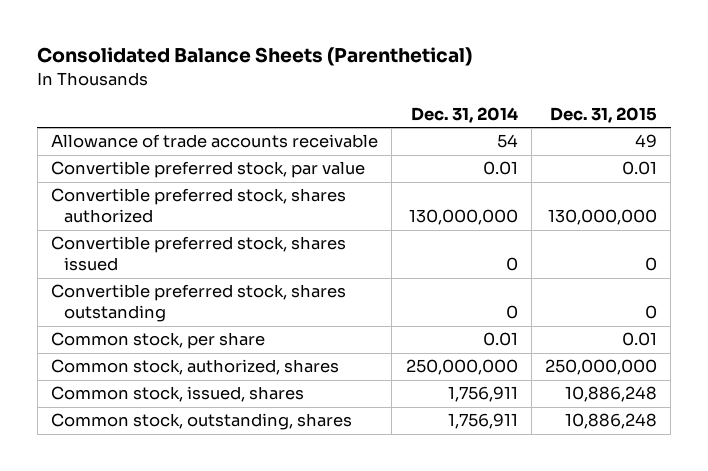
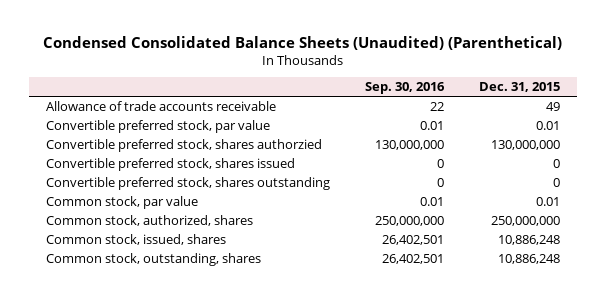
[37,47,473,67] Consolidated Balance Sheets (Parenthetical) -> [42,35,562,50] Condensed Consolidated Balance Sheets (Unaudited) (Parenthetical)
[410,107,518,124] Dec. 31, 2014 -> none
none -> [364,81,445,94] Sep. 30, 2016
[50,188,346,224] Convertible preferred stock, shares authorized -> [45,139,322,153] Convertible preferred stock, shares authorzied
[50,332,265,350] Common stock, per share -> [45,196,198,210] Common stock, par value

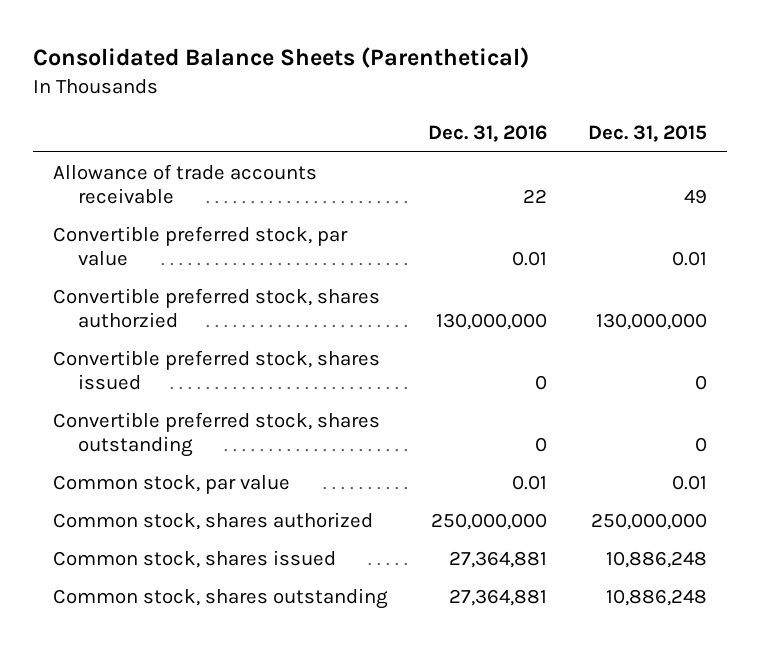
[42,35,562,50] Condensed Consolidated Balance Sheets (Unaudited) (Parenthetical) -> [32,46,529,68] Consolidated Balance Sheets (Parenthetical)
[364,81,445,94] Sep. 30, 2016 -> none
none -> [428,124,548,142] Dec. 31, 2016
[45,215,253,227] Common stock, authorized, shares -> [53,511,374,530] Common stock, shares authorized
[45,234,226,246] Common stock, issued, shares -> [53,549,337,568] Common stock, shares issued
[45,253,261,267] Common stock, outstanding, shares -> [53,587,389,609] Common stock, shares outstanding

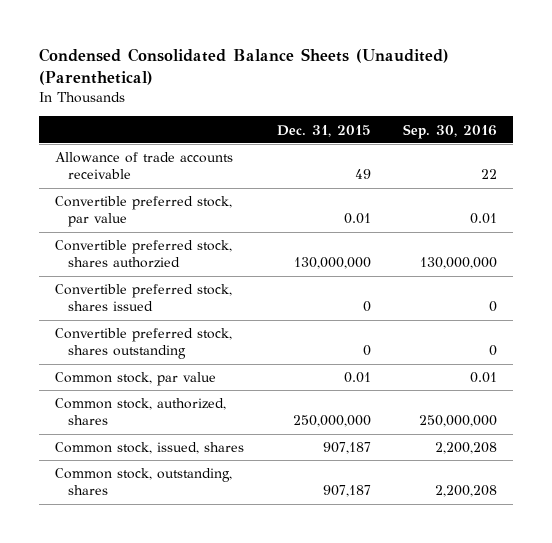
[32,46,529,68] Consolidated Balance Sheets (Parenthetical) -> [39,48,450,86] Condensed Consolidated Balance Sheets (Unaudited) (Parenthetical)
[428,124,548,142] Dec. 31, 2016 -> none
none -> [402,123,497,139] Sep. 30, 2016
[53,511,374,530] Common stock, shares authorized -> [55,398,227,426] Common stock, authorized, shares
[53,549,337,568] Common stock, shares issued -> [55,442,245,455] Common stock, issued, shares
[605,550,707,568] 10,886,248 -> [322,442,371,455] 907,187
[53,587,389,609] Common stock, shares outstanding -> [55,468,233,496] Common stock, outstanding, shares
[605,588,707,606] 10,886,248 -> [322,485,371,498] 907,187

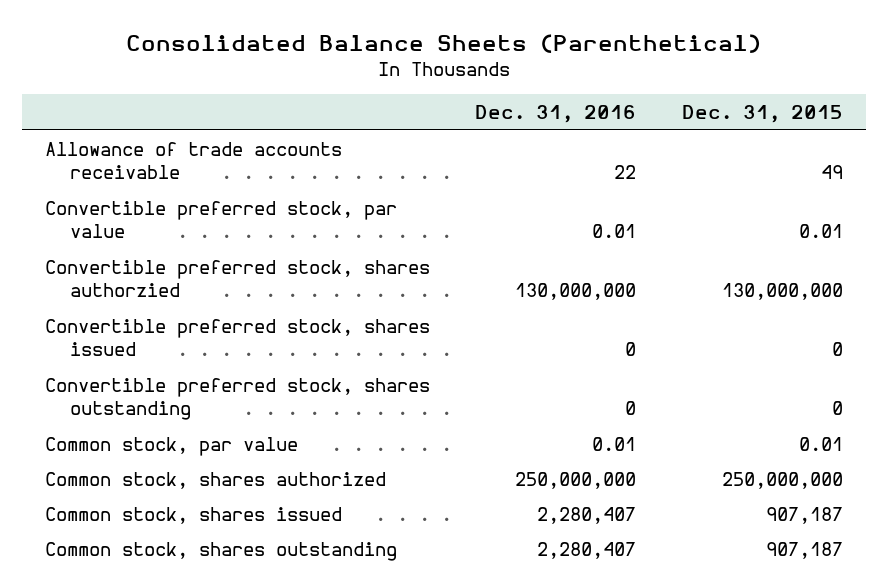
[39,48,450,86] Condensed Consolidated Balance Sheets (Unaudited) (Parenthetical) -> [125,33,761,53] Consolidated Balance Sheets (Parenthetical)
[402,123,497,139] Sep. 30, 2016 -> none
none -> [475,105,637,124] Dec. 31, 2016
[55,398,227,426] Common stock, authorized, shares -> [44,471,386,489] Common stock, shares authorized
[55,442,245,455] Common stock, issued, shares -> [44,506,342,524] Common stock, shares issued
[55,468,233,496] Common stock, outstanding, shares -> [44,541,397,561] Common stock, shares outstanding

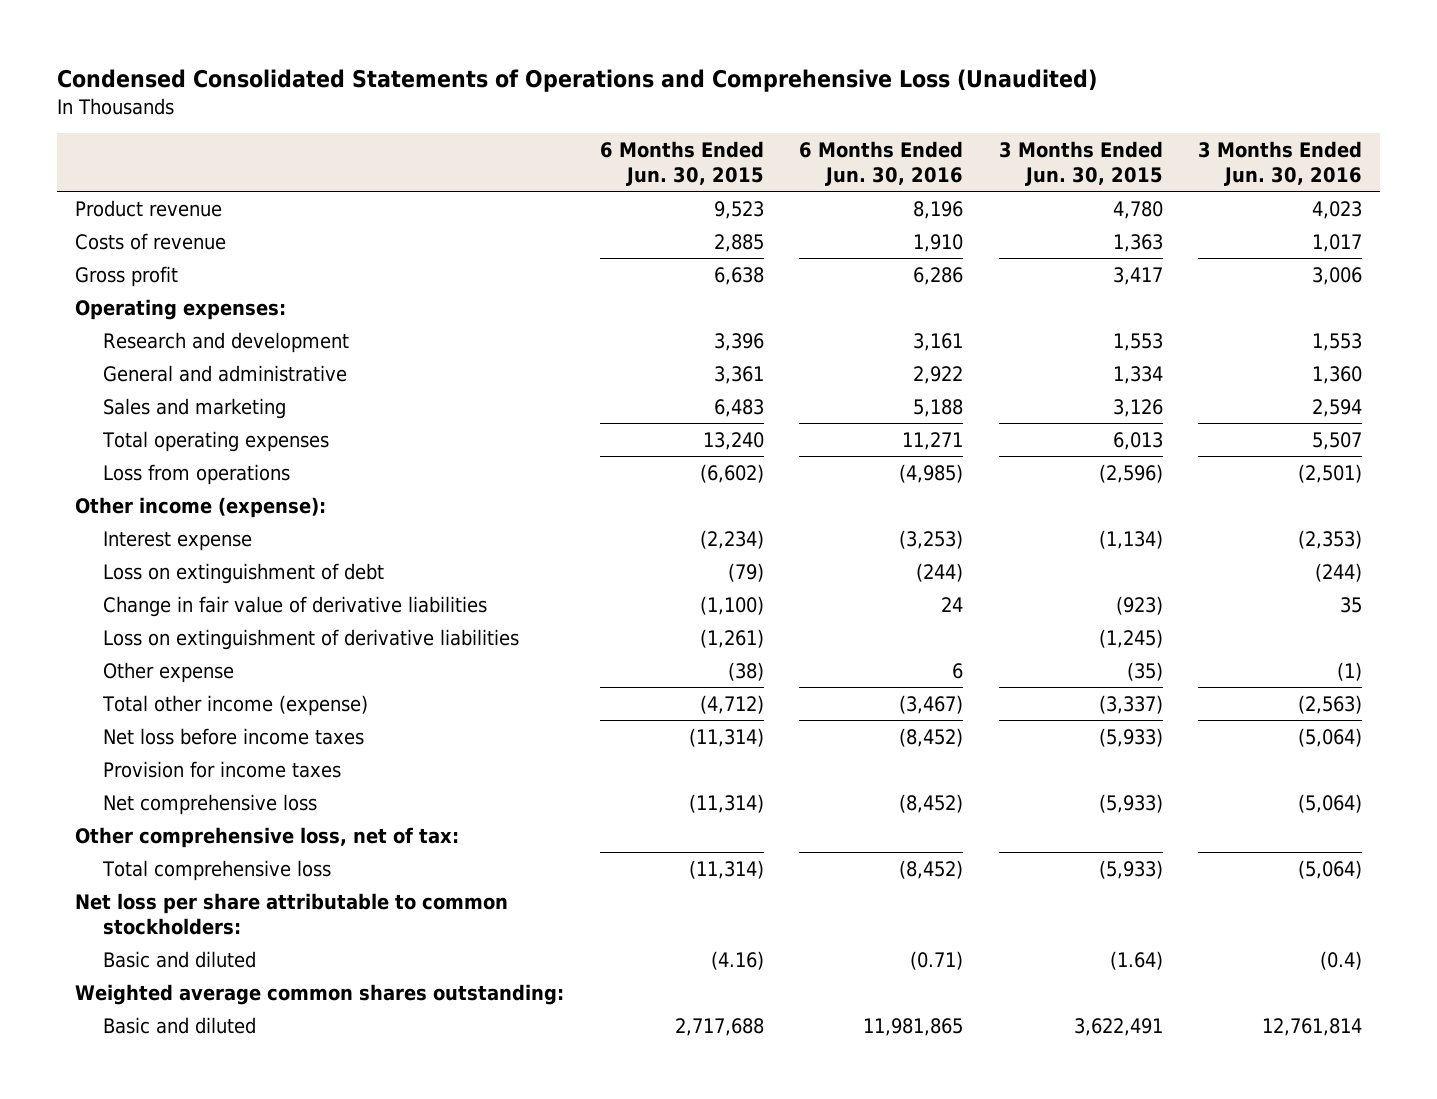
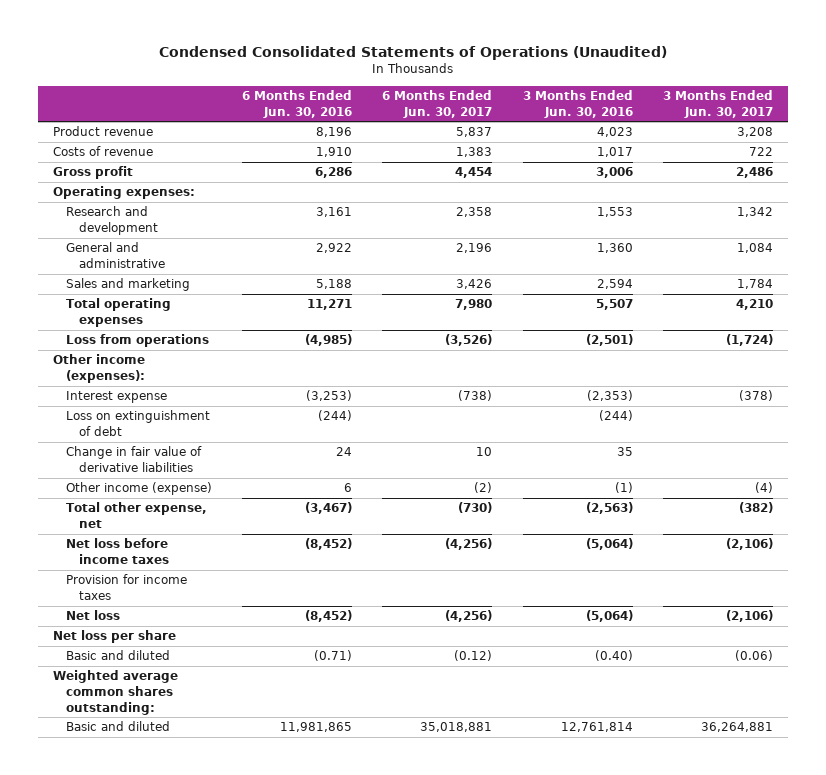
[57,69,1098,93] Condensed Consolidated Statements of Operations and Comprehensive Loss (Unaudited) -> [158,45,667,60] Condensed Consolidated Statements of Operations (Unaudited)
[599,140,764,186] 6 Months Ended Jun. 30, 2015 -> none
[998,140,1163,186] 3 Months Ended Jun. 30, 2015 -> none
none -> [382,89,493,118] 6 Months Ended Jun. 30, 2017
none -> [662,89,773,118] 3 Months Ended Jun. 30, 2017
[75,496,327,518] Other income (expense): -> [53,354,146,384] Other income (expenses):
[103,628,520,650] Loss on extinguishment of derivative liabilities -> none
[103,661,235,683] Other expense -> [65,482,212,496] Other income (expense)
[102,694,369,716] Total other income (expense) -> [65,502,207,529] Total other expense, net
[103,793,318,815] Net comprehensive loss -> none
[75,826,460,848] Other comprehensive loss, net of tax: -> none
[102,859,332,881] Total comprehensive loss -> [65,610,120,621] Net loss
[75,892,509,935] Net loss per share attributable to common stockholders: -> [53,630,177,644] Net loss per share
[1320,950,1363,970] (0.4) -> [594,650,633,662] (0.40)

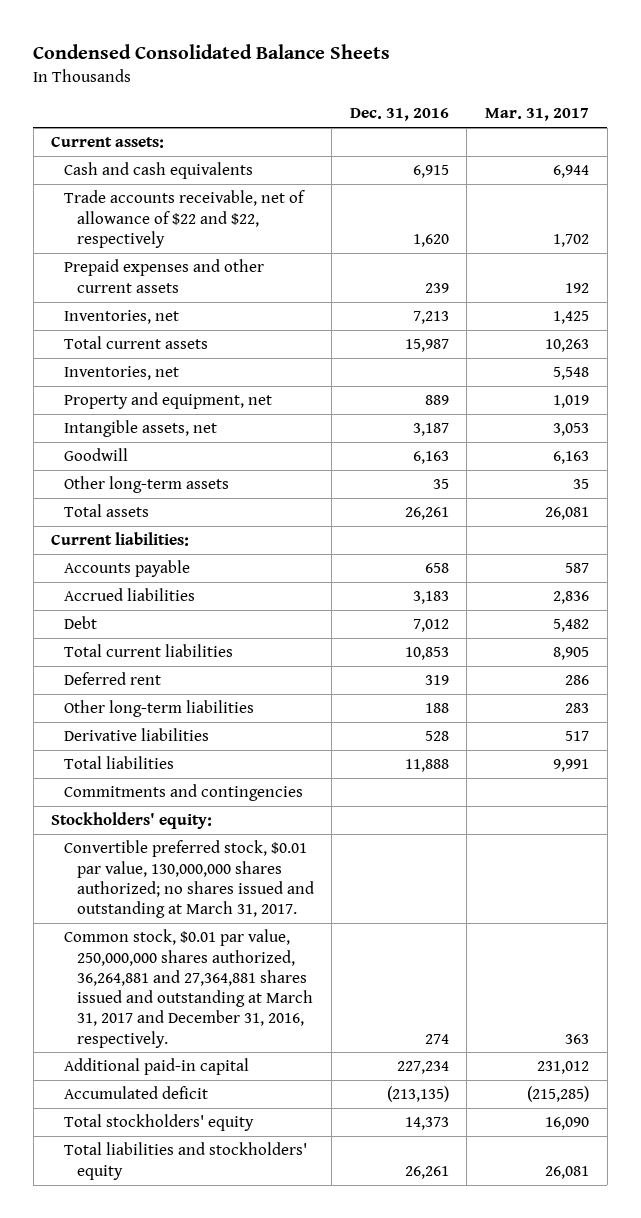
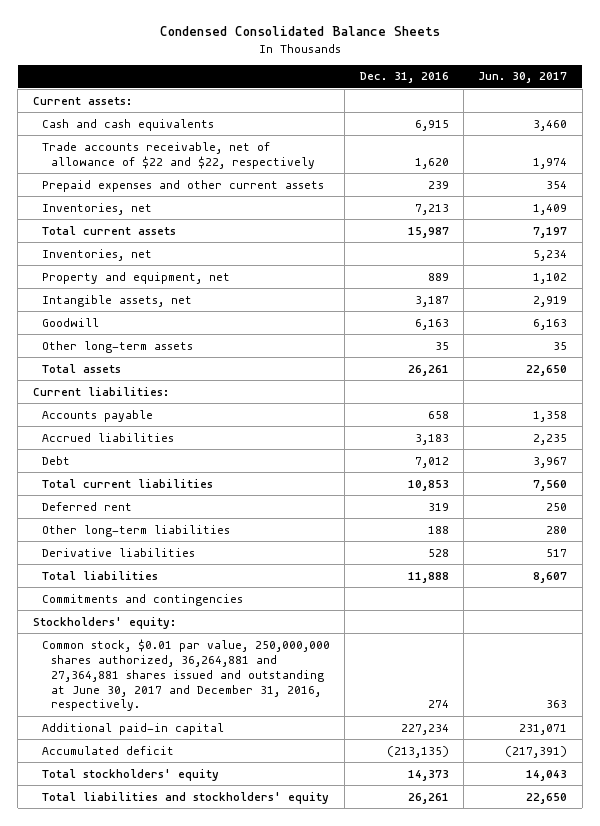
[485,108,590,122] Mar. 31, 2017 -> none
none -> [478,72,568,84] Jun. 30, 2017
[64,840,314,919] Convertible preferred stock, $0.01 par value, 130,000,000 shares authorized; no shares issued and outstanding at March 31, 2017. -> none
[64,929,313,1048] Common stock, $0.01 par value, 250,000,000 shares authorized, 36,264,881 and 27,364,881 shares issued and outstanding at March 31, 2017 and December 31, 2016, respectively. -> [41,638,330,712] Common stock, $0.01 par value, 250,000,000 shares authorized, 36,264,881 and 27,364,881 shares issued and outstanding at June 30, 2017 and December 31, 2016, respectively.

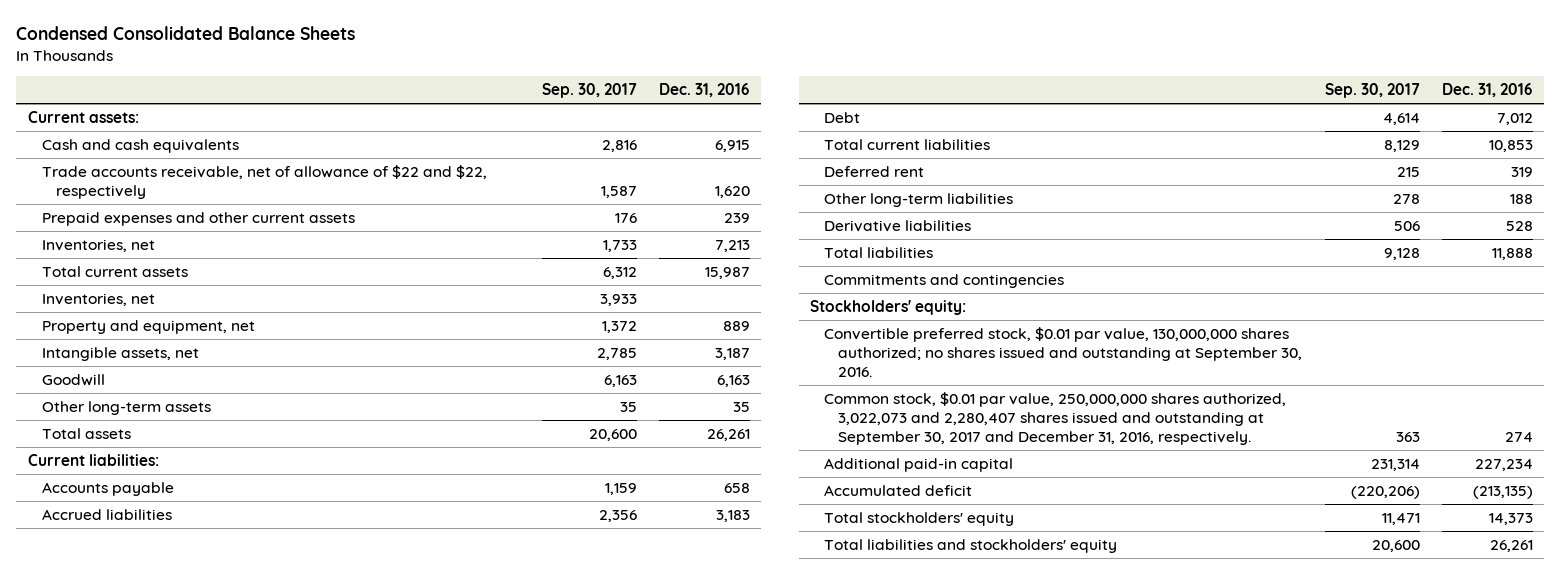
[478,72,568,84] Jun. 30, 2017 -> none
none -> [541,83,637,99] Sep. 30, 2017
none -> [824,327,1303,377] Convertible preferred stock, $0.01 par value, 130,000,000 shares authorized; no shares issued and outstanding at September 30, 2016.
[41,638,330,712] Common stock, $0.01 par value, 250,000,000 shares authorized, 36,264,881 and 27,364,881 shares issued and outstanding at June 30, 2017 and December 31, 2016, respectively. -> [824,392,1287,445] Common stock, $0.01 par value, 250,000,000 shares authorized, 3,022,073 and 2,280,407 shares issued and outstanding at September 30, 2017 and December 31, 2016, respectively.

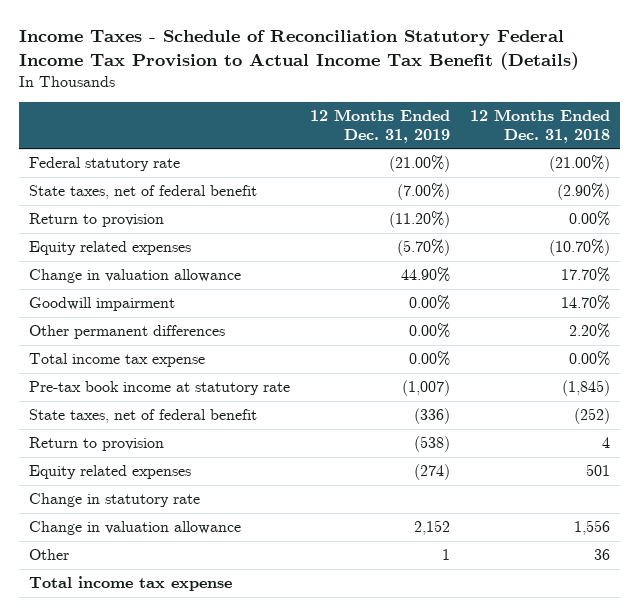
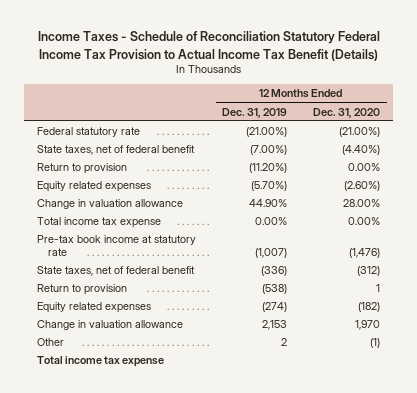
[470,109,611,143] 12 Months Ended Dec. 31, 2018 -> none
none -> [313,107,381,118] Dec. 31, 2020
[28,297,175,312] Goodwill impairment -> none
[28,325,225,340] Other permanent differences -> none
[28,493,200,508] Change in statutory rate -> none
[413,520,450,536] 2,152 -> [262,320,288,331] 2,153
[441,549,450,561] 1 -> [281,338,288,347] 2

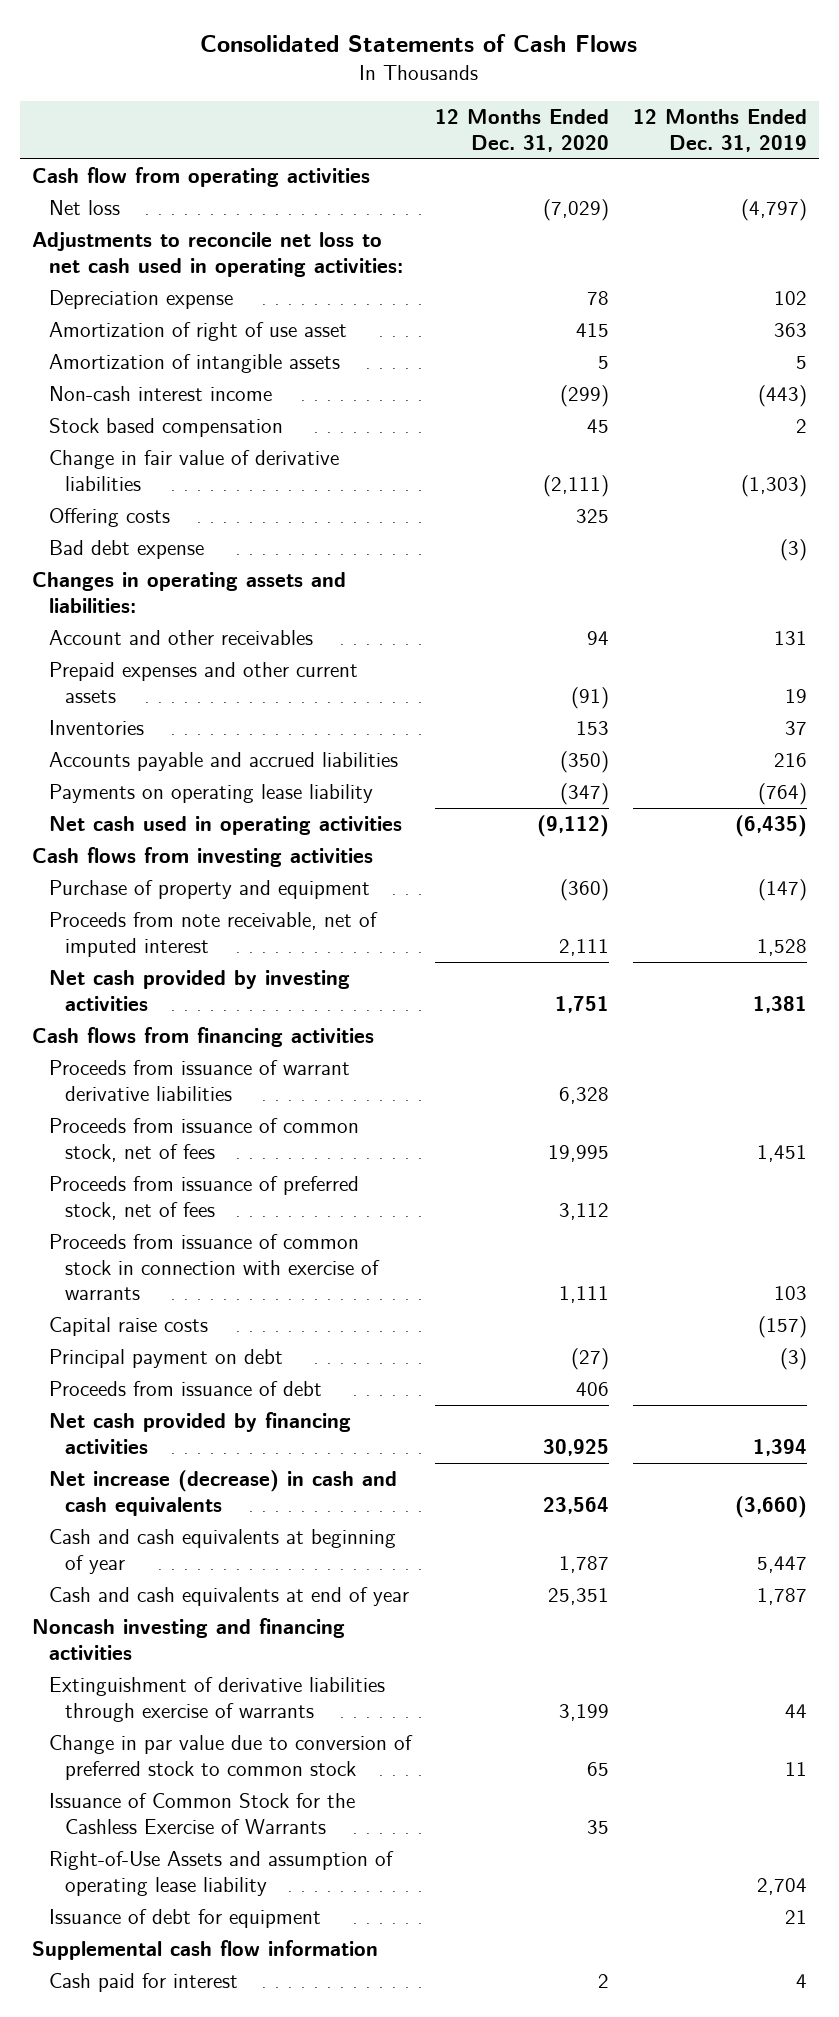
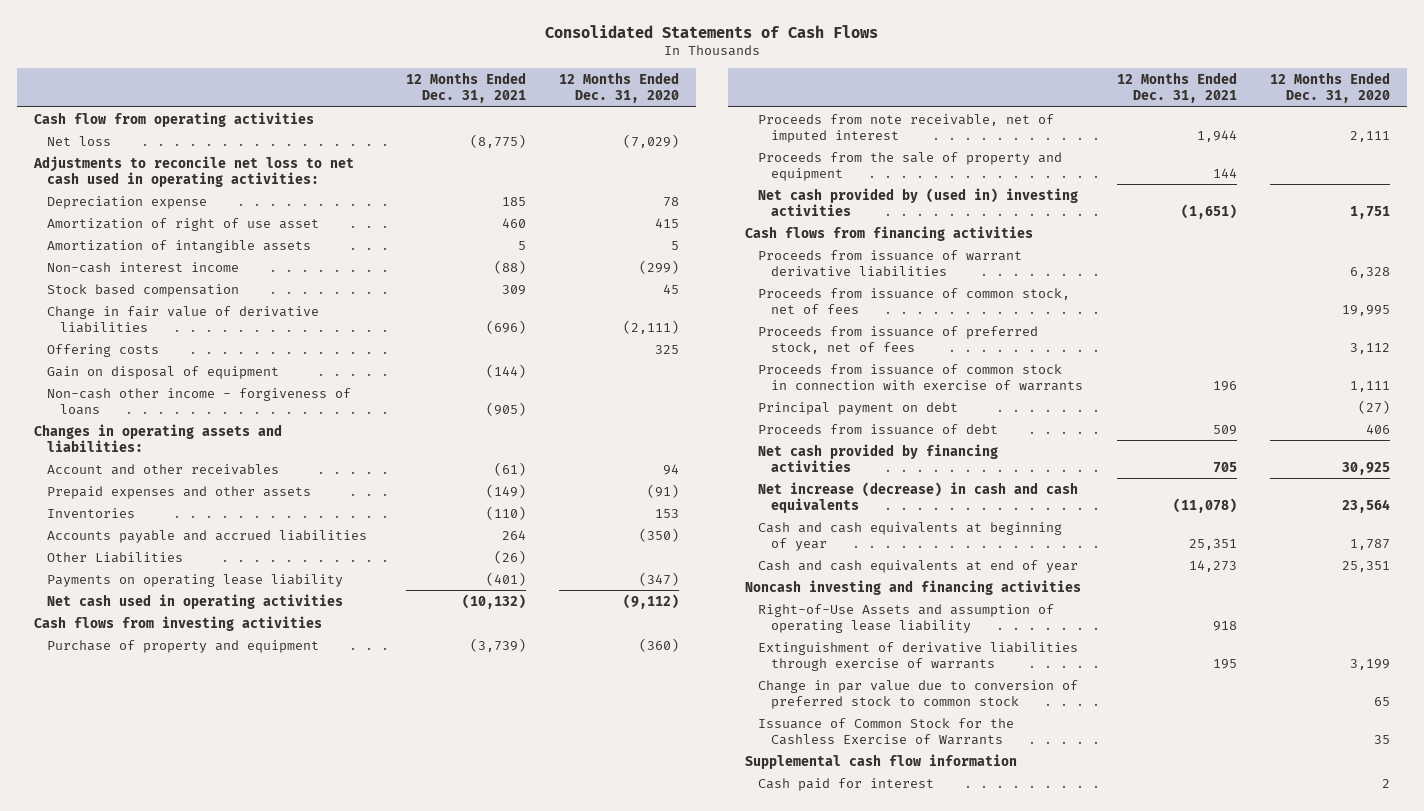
[632,109,807,153] 12 Months Ended Dec. 31, 2019 -> none
none -> [405,71,526,104] 12 Months Ended Dec. 31, 2021
[48,540,204,560] Bad debt expense -> none
none -> [46,365,279,379] Gain on disposal of equipment
none -> [46,387,351,416] Non-cash other income - forgiveness of loans
[48,662,358,703] Prepaid expenses and other current assets -> [46,485,311,499] Prepaid expenses and other assets
none -> [46,551,183,563] Other Liabilities
none -> [758,151,1063,182] Proceeds from the sale of property and equipment
[48,970,350,1011] Net cash provided by investing activities -> [758,187,1079,217] Net cash provided by (used in) investing activities
[48,1317,208,1337] Capital raise costs -> none
[48,1851,394,1896] Right-of-Use Assets and assumption of operating lease liability -> [758,603,1055,634] Right-of-Use Assets and assumption of operating lease liability
[48,1909,321,1929] Issuance of debt for equipment -> none

